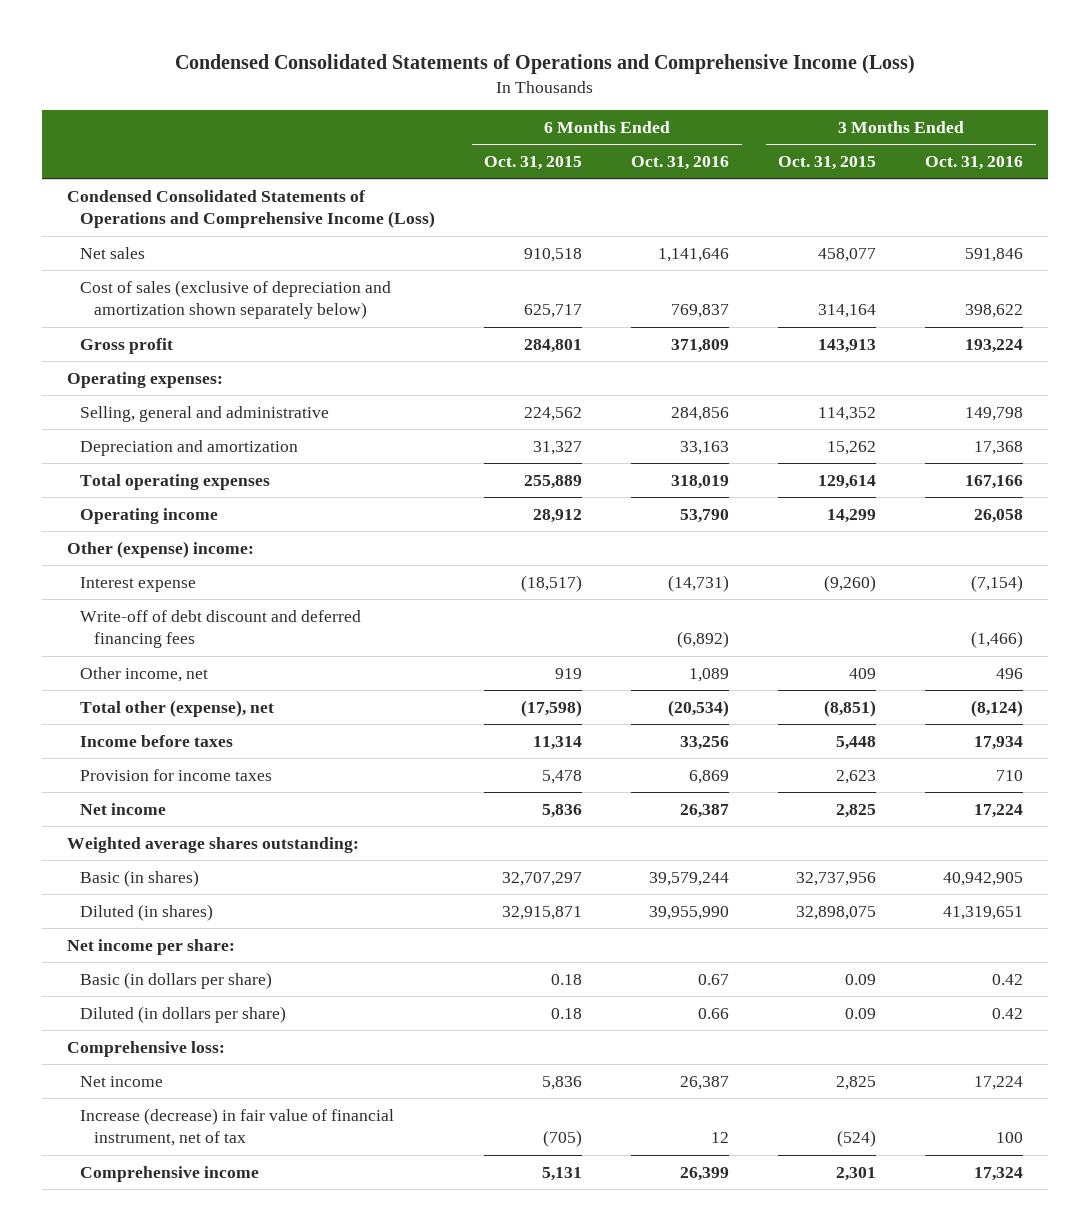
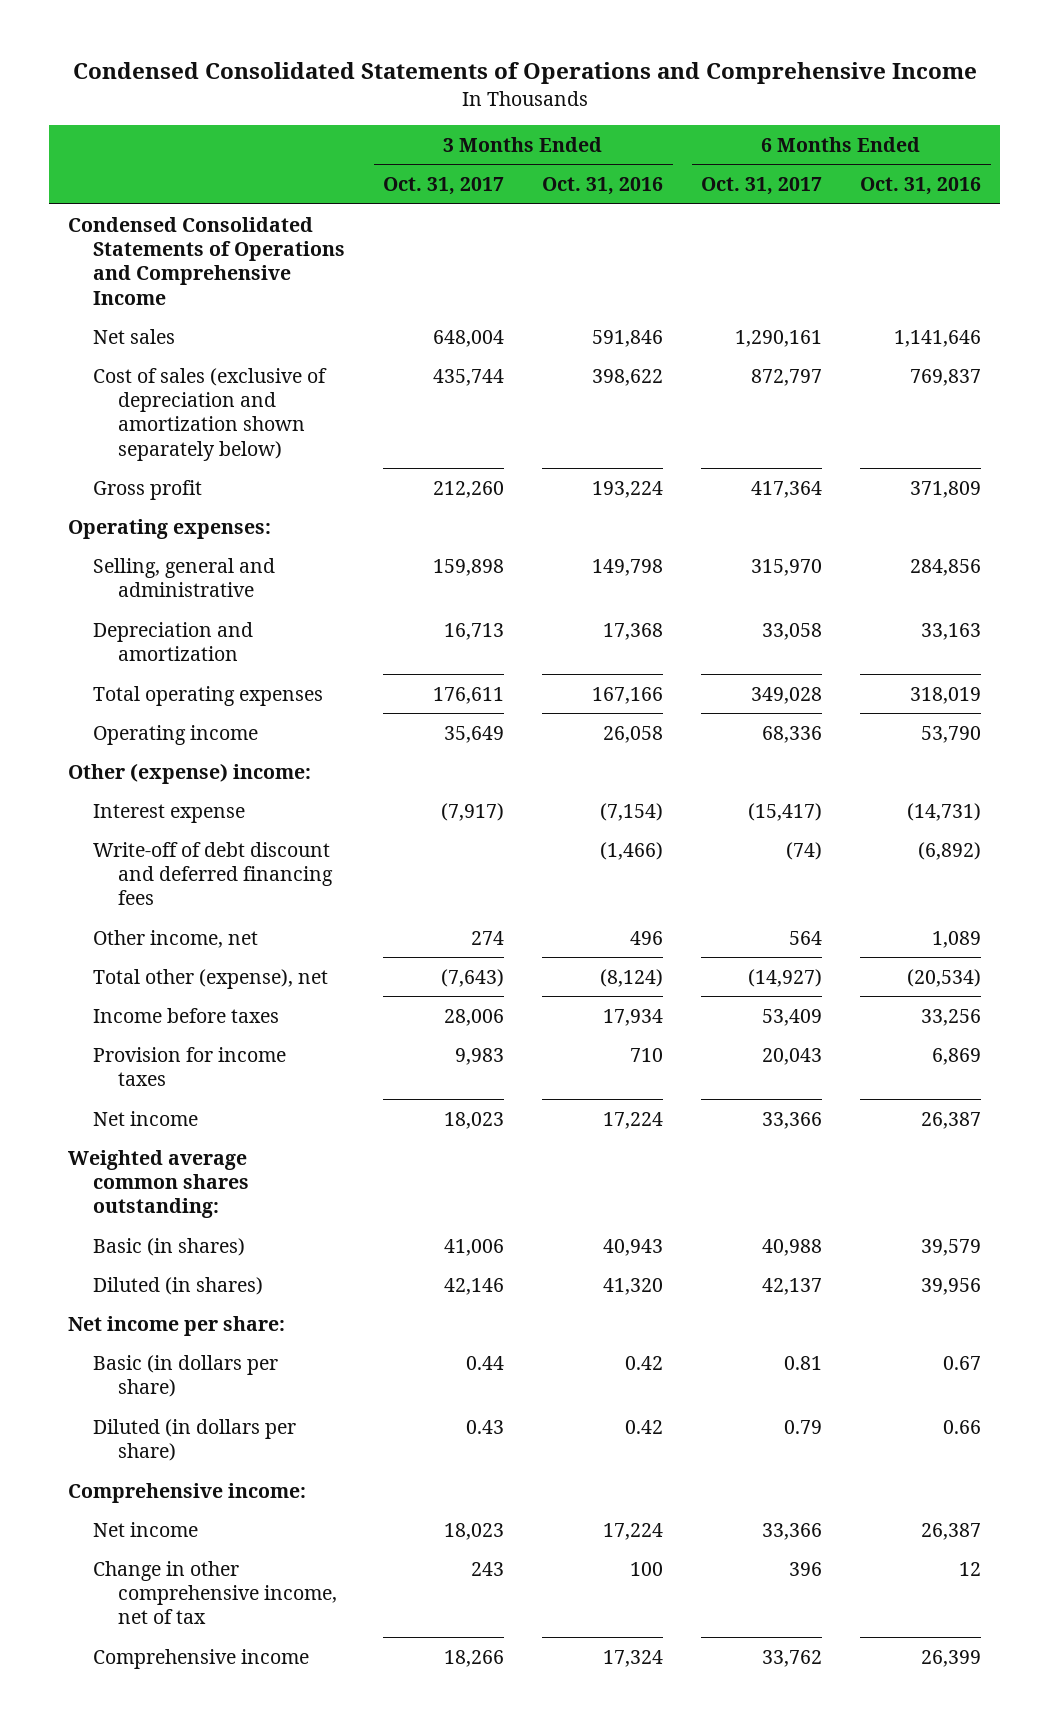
[174,54,915,75] Condensed Consolidated Statements of Operations and Comprehensive Income (Loss) -> [72,62,977,85] Condensed Consolidated Statements of Operations and Comprehensive Income
[484,156,583,171] Oct. 31, 2015 -> none
[778,156,877,171] Oct. 31, 2015 -> none
none -> [383,177,505,196] Oct. 31, 2017
none -> [701,177,823,196] Oct. 31, 2017
[66,189,436,229] Condensed Consolidated Statements of Operations and Comprehensive Income (Loss) -> [68,216,346,305] Condensed Consolidated Statements of Operations and Comprehensive Income
[66,836,359,853] Weighted average shares outstanding: -> [68,1149,250,1219] Weighted average common shares outstanding:
[649,871,730,886] 39,579,244 -> [921,1238,982,1256] 39,579
[943,871,1024,886] 40,942,905 -> [603,1238,664,1256] 40,943
[649,905,730,920] 39,955,990 -> [921,1277,982,1295] 39,956
[943,905,1024,920] 41,319,651 -> [603,1277,664,1295] 41,320
[66,1040,225,1057] Comprehensive loss: -> [68,1482,307,1503] Comprehensive income:
[80,1107,395,1147] Increase (decrease) in fair value of financial instrument, net of tax -> [93,1560,338,1625] Change in other comprehensive income, net of tax

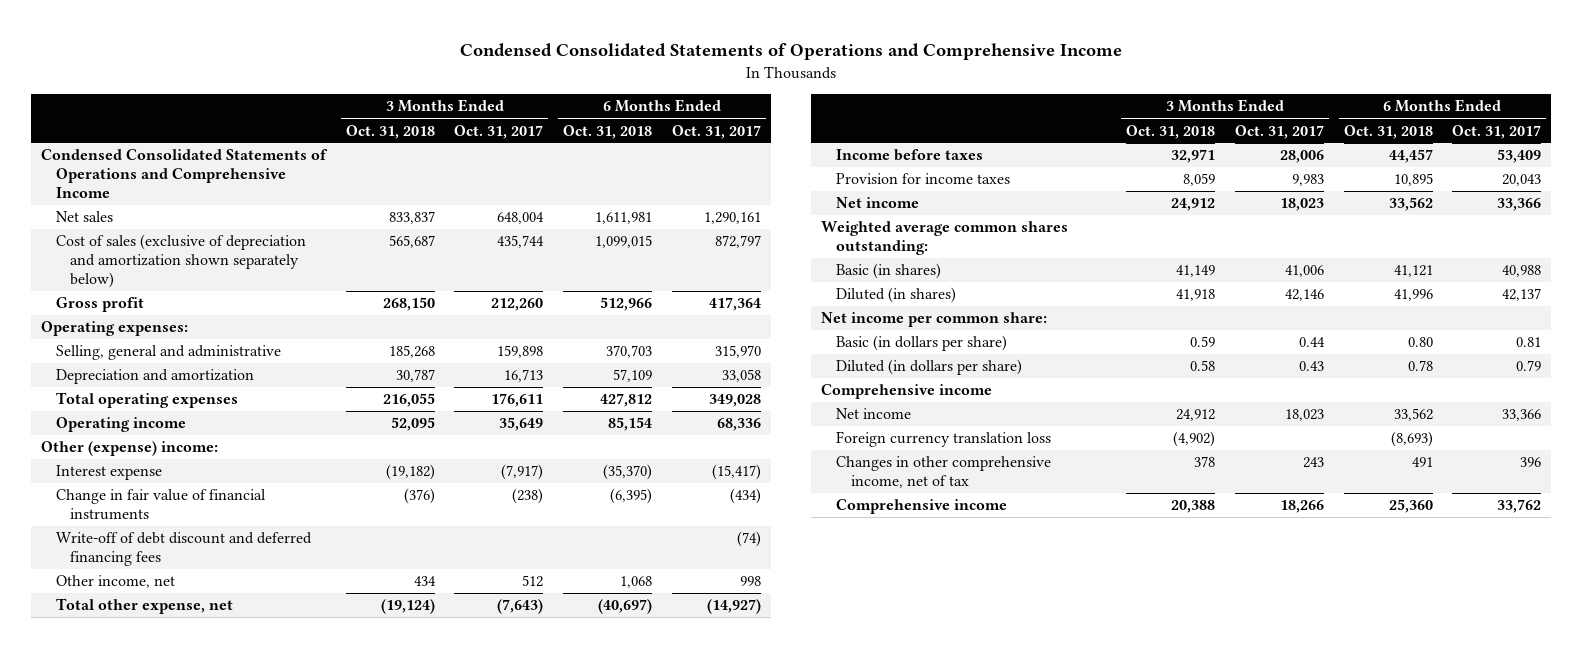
[542,177,664,196] Oct. 31, 2016 -> none
[860,177,982,196] Oct. 31, 2016 -> none
none -> [345,124,435,139] Oct. 31, 2018
none -> [563,124,653,139] Oct. 31, 2018
none -> [55,489,266,521] Change in fair value of financial instruments
[471,930,505,945] 274 -> [522,575,544,588] 512
[789,930,823,945] 564 -> [740,576,762,587] 998
[93,968,329,989] Total other (expense), net -> [55,598,233,615] Total other expense, net
[68,1315,286,1336] Net income per share: -> [821,312,1048,328] Net income per common share:
[68,1482,307,1503] Comprehensive income: -> [821,384,993,400] Comprehensive income
none -> [835,431,1051,448] Foreign currency translation loss
[93,1560,338,1625] Change in other comprehensive income, net of tax -> [835,456,1051,489] Changes in other comprehensive income, net of tax

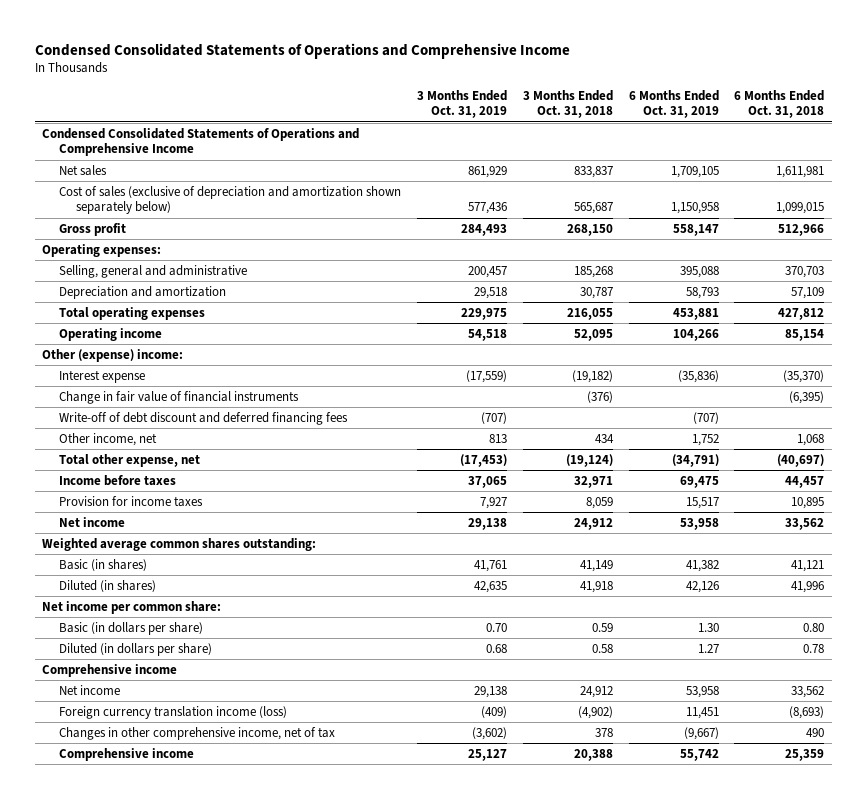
[454,124,544,139] Oct. 31, 2017 -> none
[672,124,762,139] Oct. 31, 2017 -> none
none -> [417,89,508,119] 3 Months Ended Oct. 31, 2019
none -> [628,89,719,119] 6 Months Ended Oct. 31, 2019
[835,431,1051,448] Foreign currency translation loss -> [59,705,288,719] Foreign currency translation income (loss)
[1411,457,1433,468] 491 -> [806,727,825,737] 490
[1388,499,1433,514] 25,360 -> [785,748,825,761] 25,359

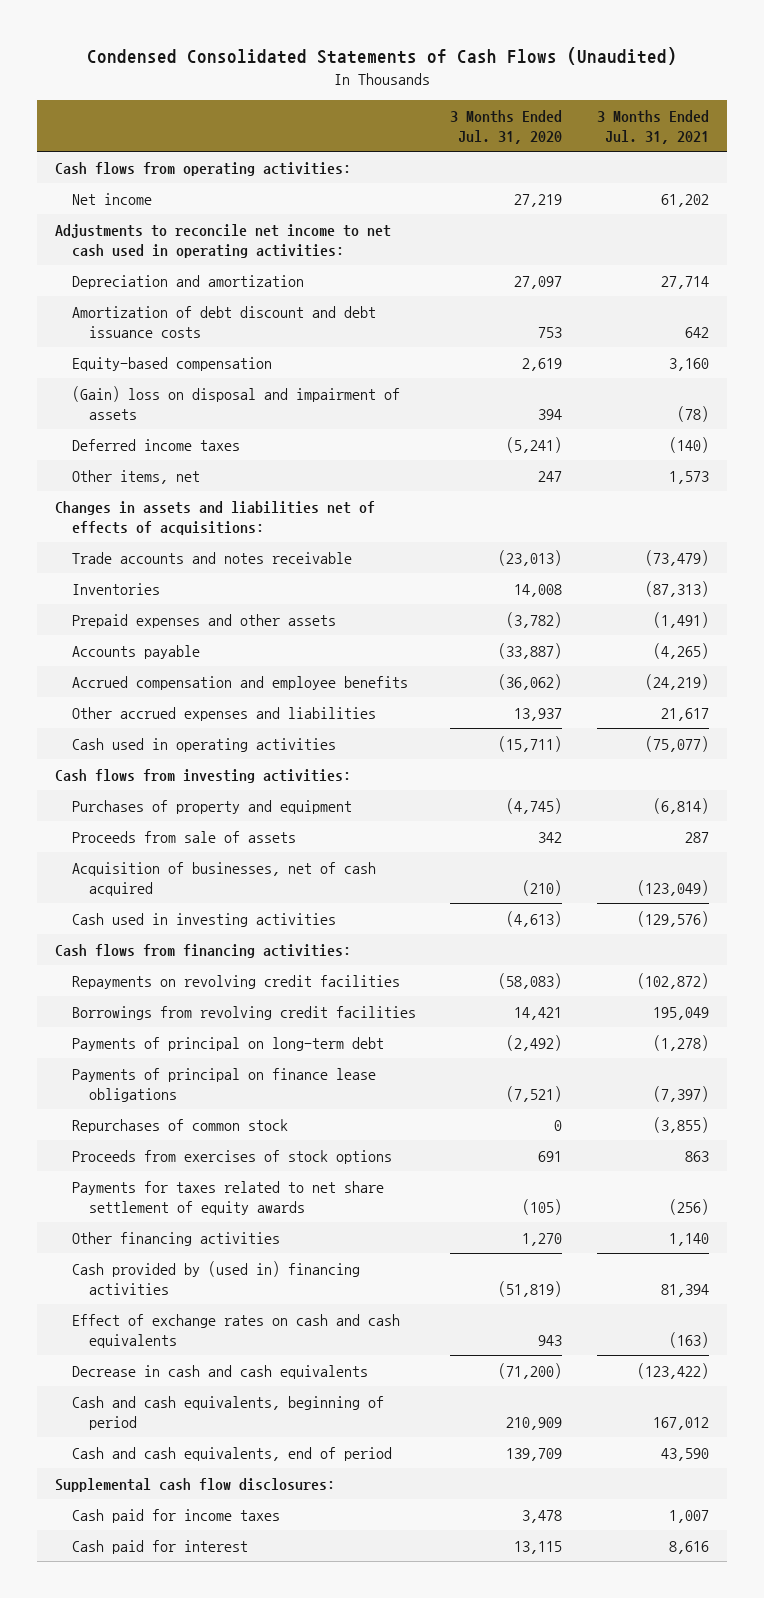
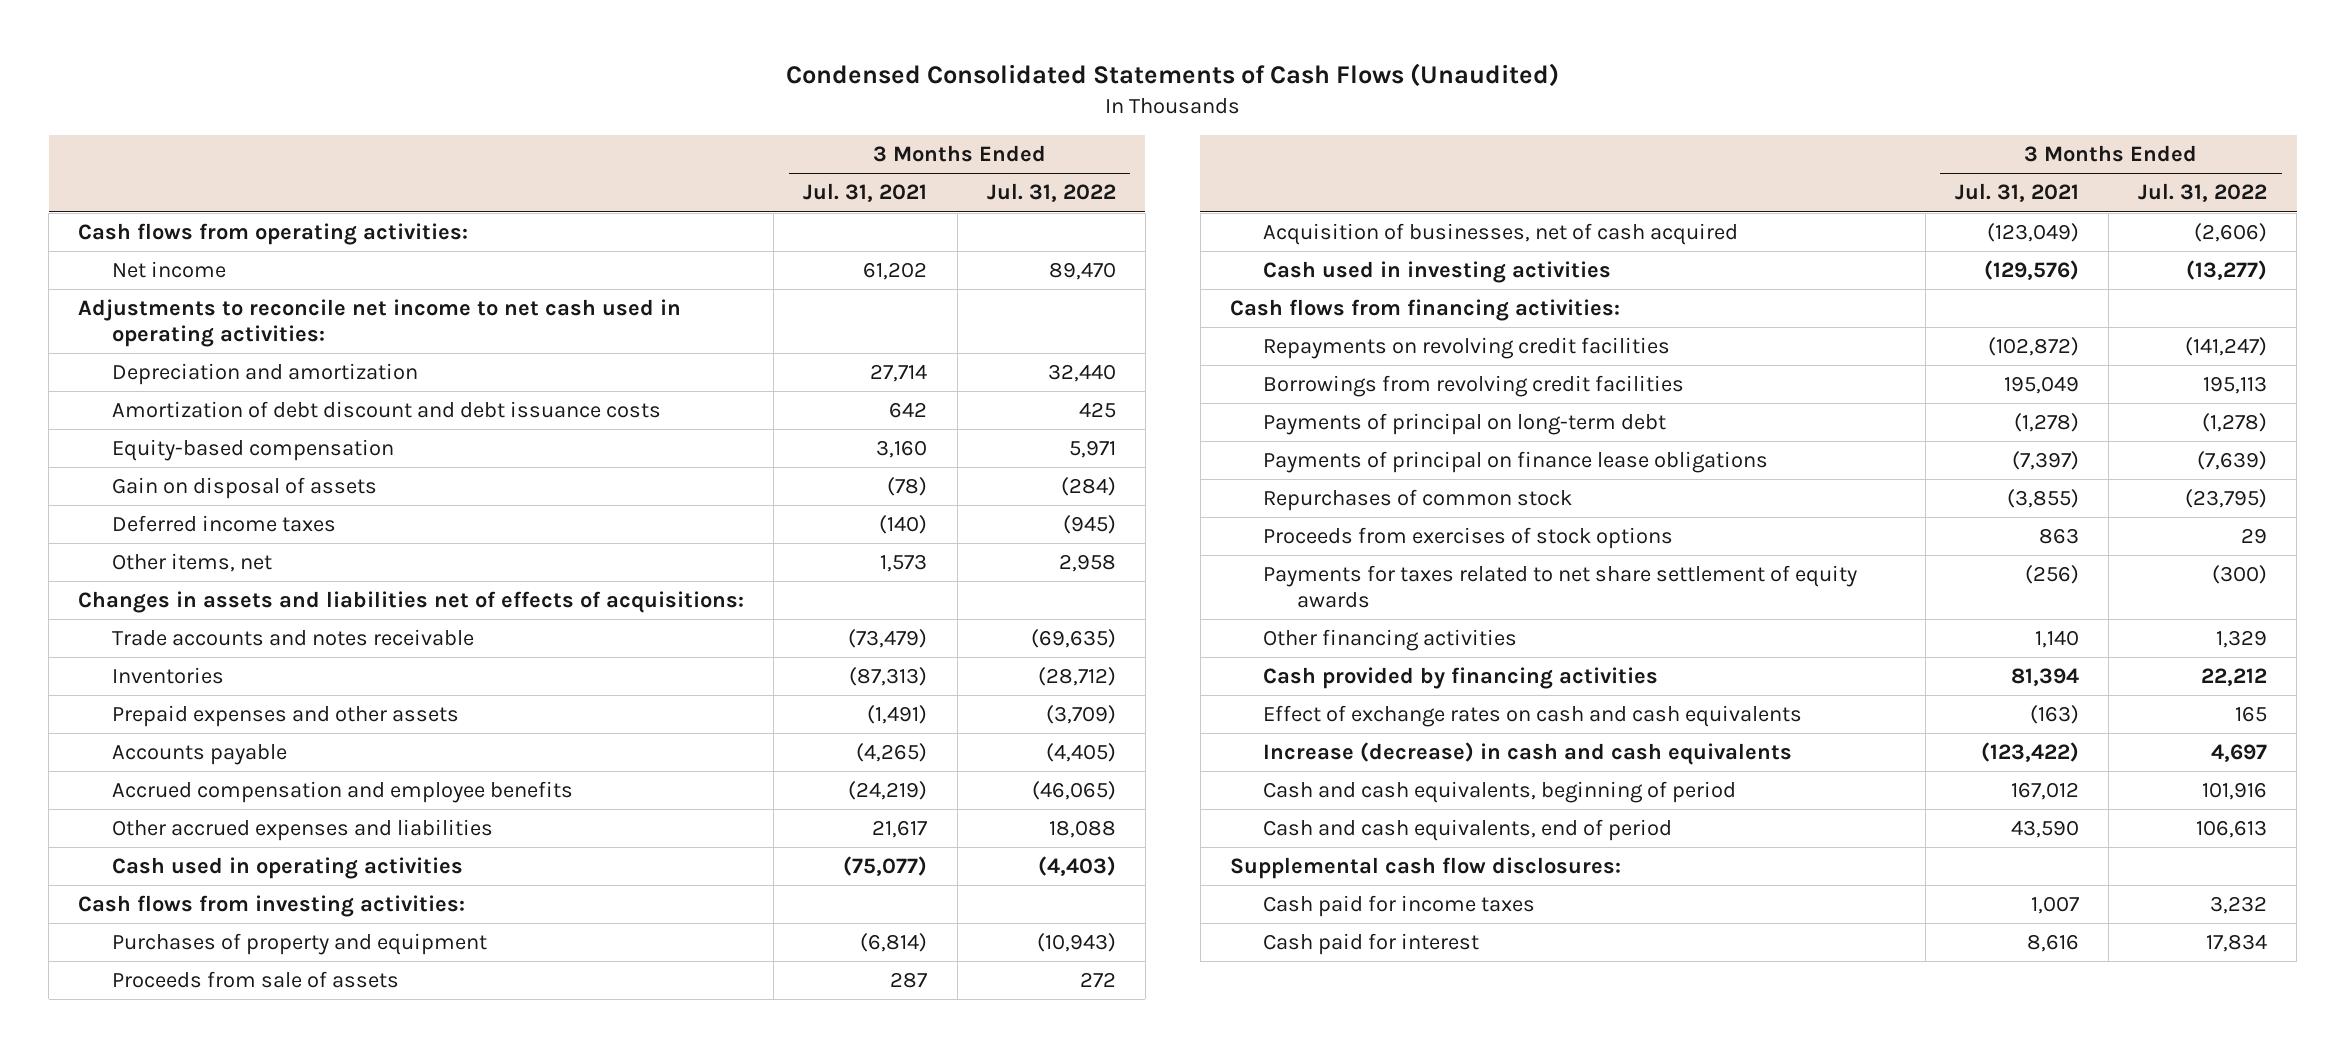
[450,109,563,145] 3 Months Ended Jul. 31, 2020 -> none
none -> [986,183,1116,203] Jul. 31, 2022
[71,385,400,421] (Gain) loss on disposal and impairment of assets -> [111,477,377,500] Gain on disposal of assets
[71,1260,360,1296] Cash provided by (used in) financing activities -> [1263,667,1659,690] Cash provided by financing activities
[71,1364,368,1379] Decrease in cash and cash equivalents -> [1263,742,1793,766] Increase (decrease) in cash and cash equivalents

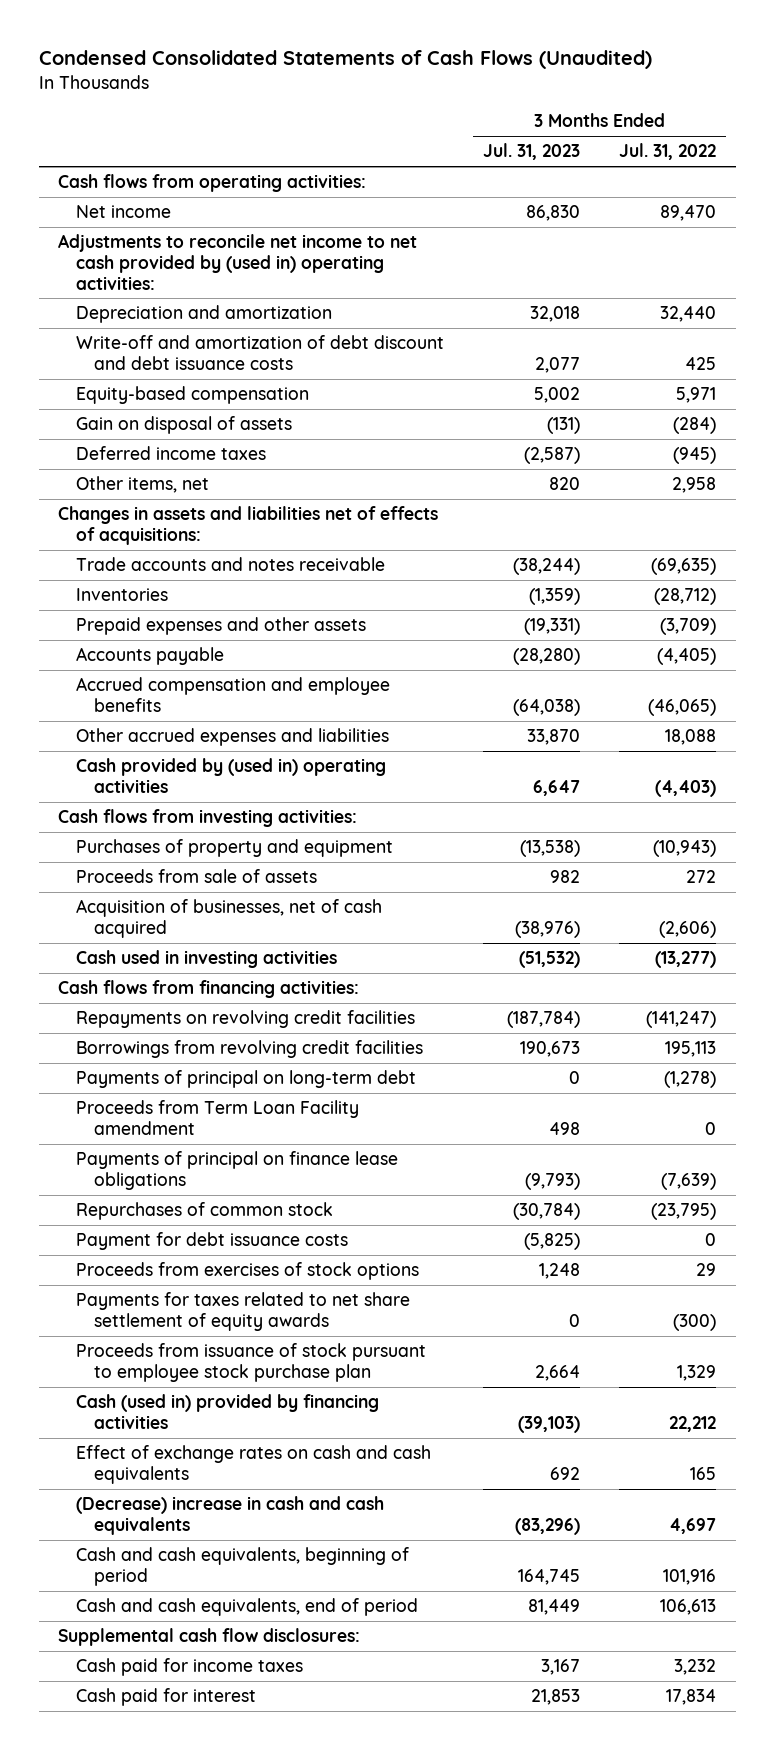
[803,183,928,203] Jul. 31, 2021 -> none
none -> [483,143,581,161] Jul. 31, 2023
[78,299,682,348] Adjustments to reconcile net income to net cash used in operating activities: -> [58,234,418,290] Adjustments to reconcile net income to net cash provided by (used in) operating activities:
[111,401,661,419] Amortization of debt discount and debt issuance costs -> [76,335,445,370] Write-off and amortization of debt discount and debt issuance costs
[111,857,463,880] Cash used in operating activities -> [76,758,387,793] Cash provided by (used in) operating activities
none -> [76,1100,360,1135] Proceeds from Term Loan Facility amendment
none -> [76,1232,349,1251] Payment for debt issuance costs
[1263,629,1518,652] Other financing activities -> [76,1343,427,1382] Proceeds from issuance of stock pursuant to employee stock purchase plan
[1263,667,1659,690] Cash provided by financing activities -> [76,1394,380,1429] Cash (used in) provided by financing activities
[1263,742,1793,766] Increase (decrease) in cash and cash equivalents -> [76,1496,385,1535] (Decrease) increase in cash and cash equivalents

